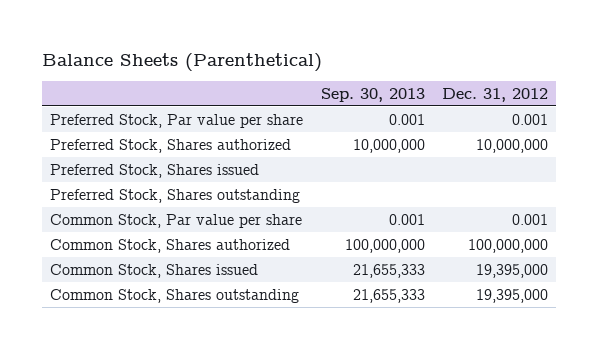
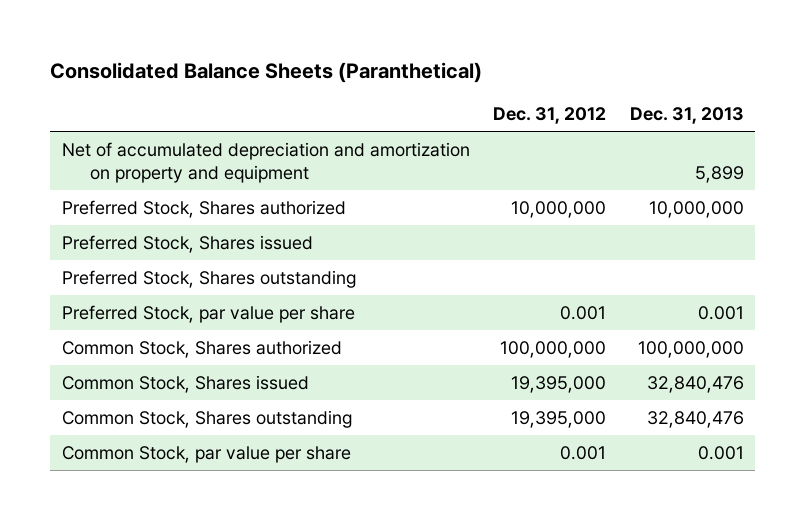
[41,52,322,72] Balance Sheets (Parenthetical) -> [50,62,483,84] Consolidated Balance Sheets (Paranthetical)
[320,87,425,102] Sep. 30, 2013 -> none
none -> [629,107,744,125] Dec. 31, 2013
[50,113,304,128] Preferred Stock, Par value per share -> none
none -> [62,141,471,183] Net of accumulated depreciation and amortization on property and equipment
[50,213,303,228] Common Stock, Par value per share -> [62,304,356,323] Preferred Stock, par value per share
none -> [62,445,352,463] Common Stock, par value per share

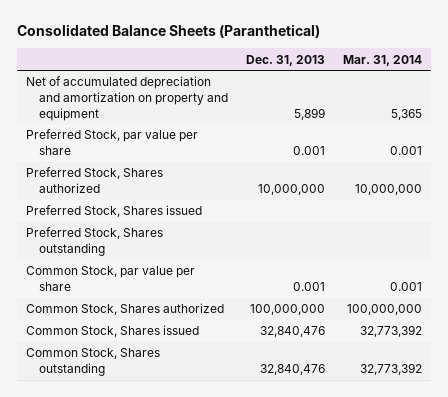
[493,107,607,125] Dec. 31, 2012 -> none
none -> [342,54,422,66] Mar. 31, 2014
[62,304,356,323] Preferred Stock, par value per share -> [26,129,199,156] Preferred Stock, par value per share
[62,445,352,463] Common Stock, par value per share -> [26,266,196,292] Common Stock, par value per share

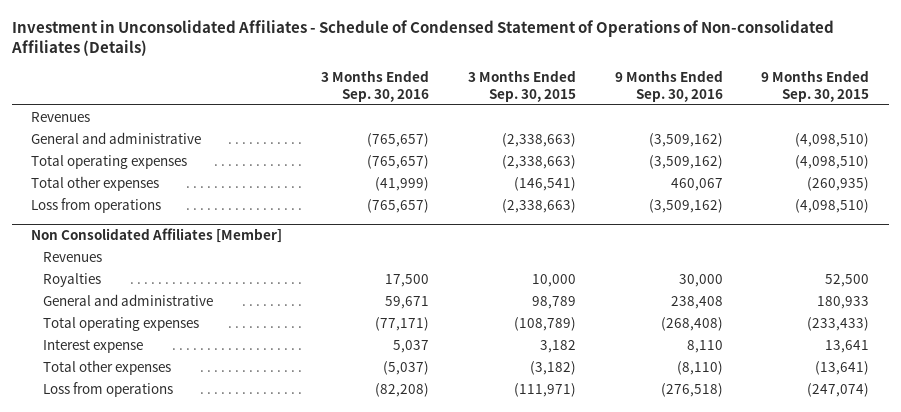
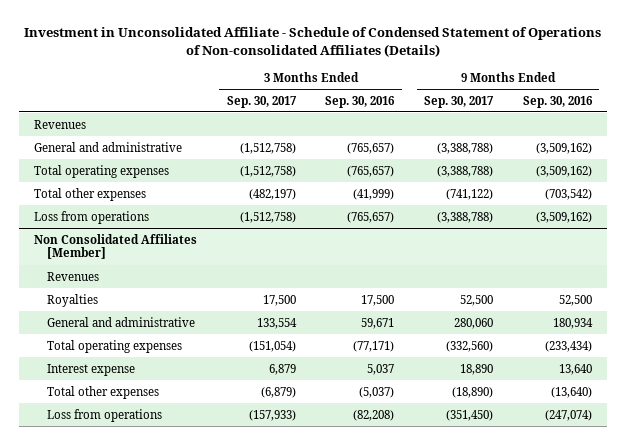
[10,19,834,57] Investment in Unconsolidated Affiliates - Schedule of Condensed Statement of Operations of Non-consolidated Affiliates (Details) -> [23,27,601,57] Investment in Unconsolidated Affiliate - Schedule of Condensed Statement of Operations of Non-consolidated Affiliates (Details)
[467,70,576,102] 3 Months Ended Sep. 30, 2015 -> none
[761,70,870,102] 9 Months Ended Sep. 30, 2015 -> none
none -> [226,95,297,108] Sep. 30, 2017
none -> [424,95,495,108] Sep. 30, 2017
[670,177,723,191] 460,067 -> [544,188,592,200] (703,542)
[678,273,723,287] 30,000 -> [558,294,592,306] 52,500
[670,295,723,309] 238,408 -> [552,317,593,329] 180,934
[660,316,723,331] (268,408) -> [544,340,592,352] (233,434)
[686,339,723,353] 8,110 -> [558,363,592,375] 13,640
[676,360,723,375] (8,110) -> [550,386,592,398] (13,640)
[660,382,723,397] (276,518) -> [544,409,592,421] (247,074)

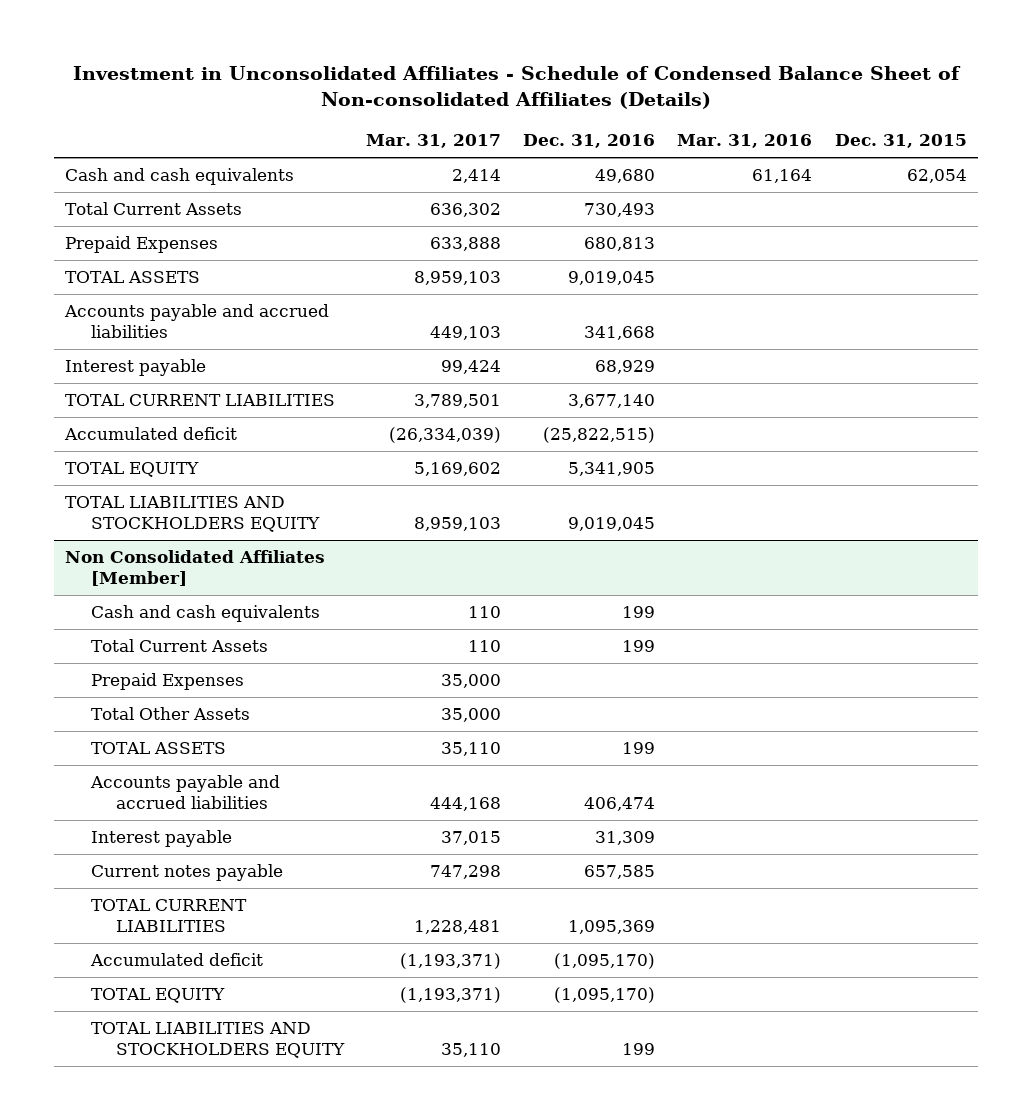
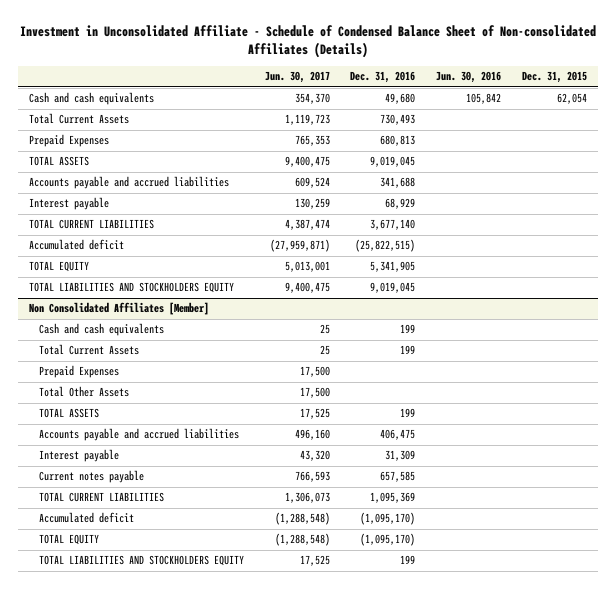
[73,66,962,110] Investment in Unconsolidated Affiliates - Schedule of Condensed Balance Sheet of Non-consolidated Affiliates (Details) -> [19,25,596,59] Investment in Unconsolidated Affiliate - Schedule of Condensed Balance Sheet of Non-consolidated Affiliates (Details)
[366,134,502,149] Mar. 31, 2017 -> none
[677,134,813,149] Mar. 31, 2016 -> none
none -> [264,71,330,84] Jun. 30, 2017
none -> [436,71,502,84] Jun. 30, 2016
[584,326,656,341] 341,668 -> [380,177,416,189] 341,688
[584,797,656,812] 406,474 -> [380,429,416,441] 406,475

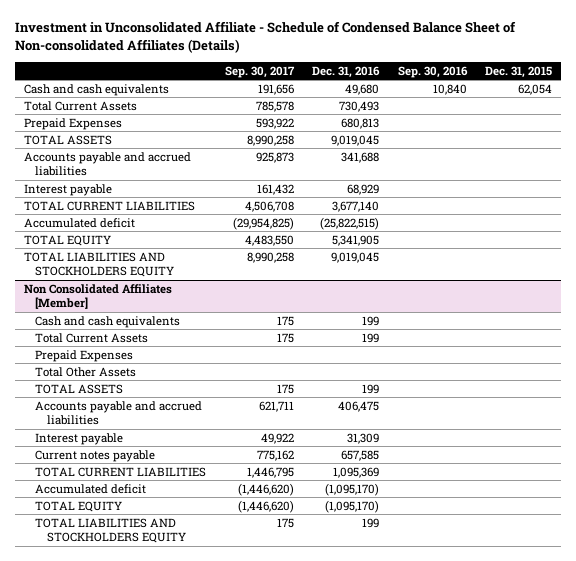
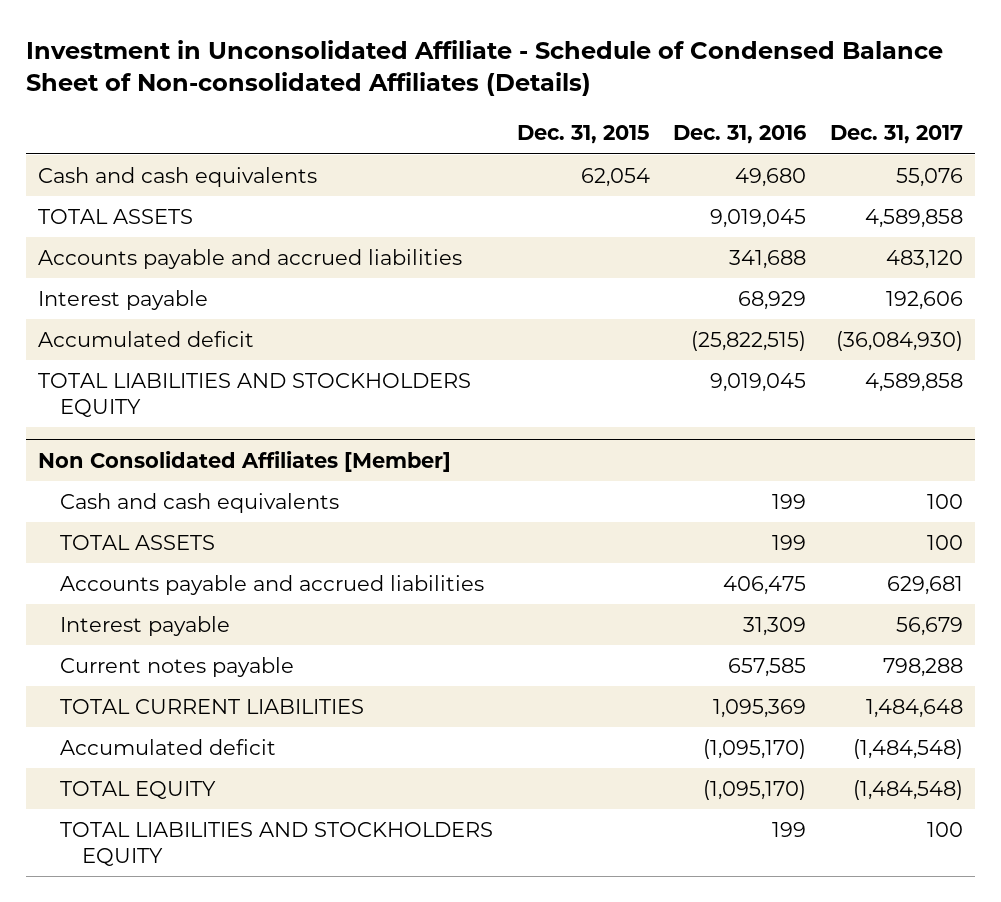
[224,65,295,78] Sep. 30, 2017 -> none
[397,65,468,78] Sep. 30, 2016 -> none
none -> [830,125,964,145] Dec. 31, 2017
[23,100,137,111] Total Current Assets -> none
[23,117,122,130] Prepaid Expenses -> none
[23,200,195,211] TOTAL CURRENT LIABILITIES -> none
[23,234,111,246] TOTAL EQUITY -> none
[35,332,149,343] Total Current Assets -> none
[35,349,134,362] Prepaid Expenses -> none
[35,366,137,377] Total Other Assets -> none

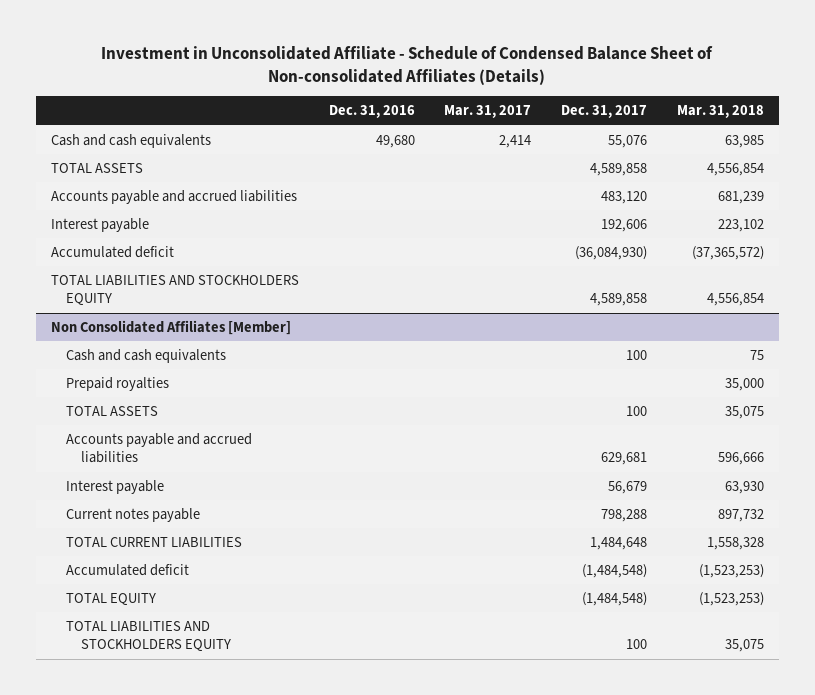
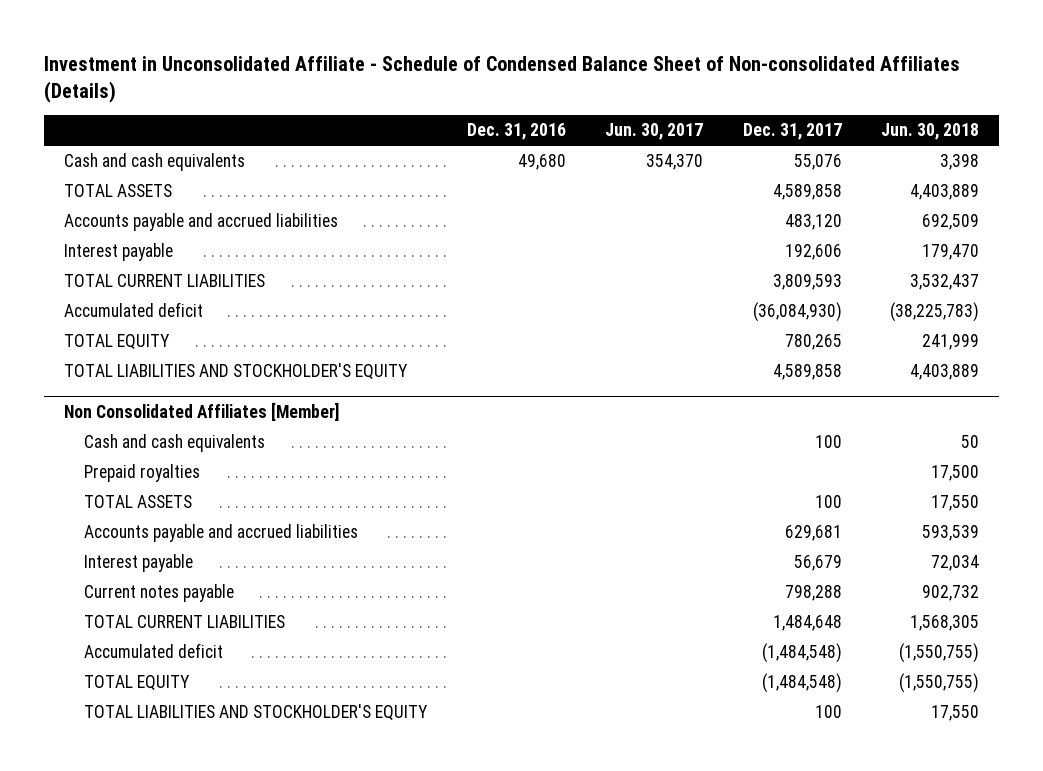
[444,105,532,119] Mar. 31, 2017 -> none
[676,105,764,119] Mar. 31, 2018 -> none
none -> [605,123,704,141] Jun. 30, 2017
none -> [881,123,980,141] Jun. 30, 2018
none -> [63,274,265,288] TOTAL CURRENT LIABILITIES
none -> [63,334,170,351] TOTAL EQUITY
[50,275,299,307] TOTAL LIABILITIES AND STOCKHOLDERS EQUITY -> [63,363,408,381] TOTAL LIABILITIES AND STOCKHOLDER'S EQUITY
[66,621,232,653] TOTAL LIABILITIES AND STOCKHOLDERS EQUITY -> [84,704,429,722] TOTAL LIABILITIES AND STOCKHOLDER'S EQUITY

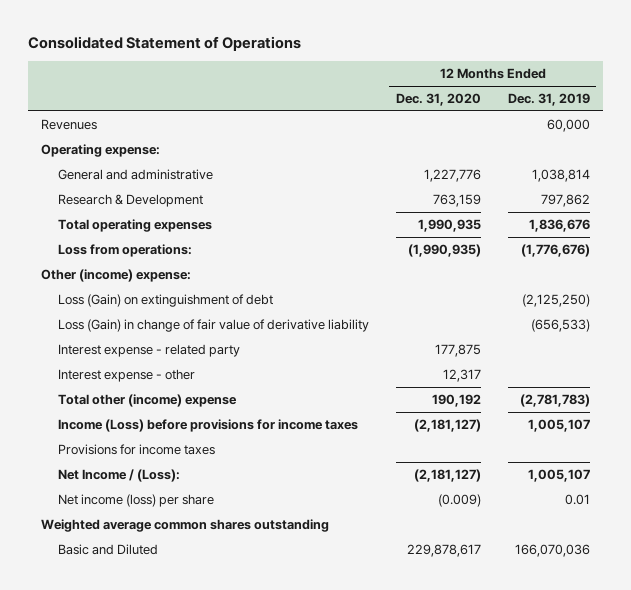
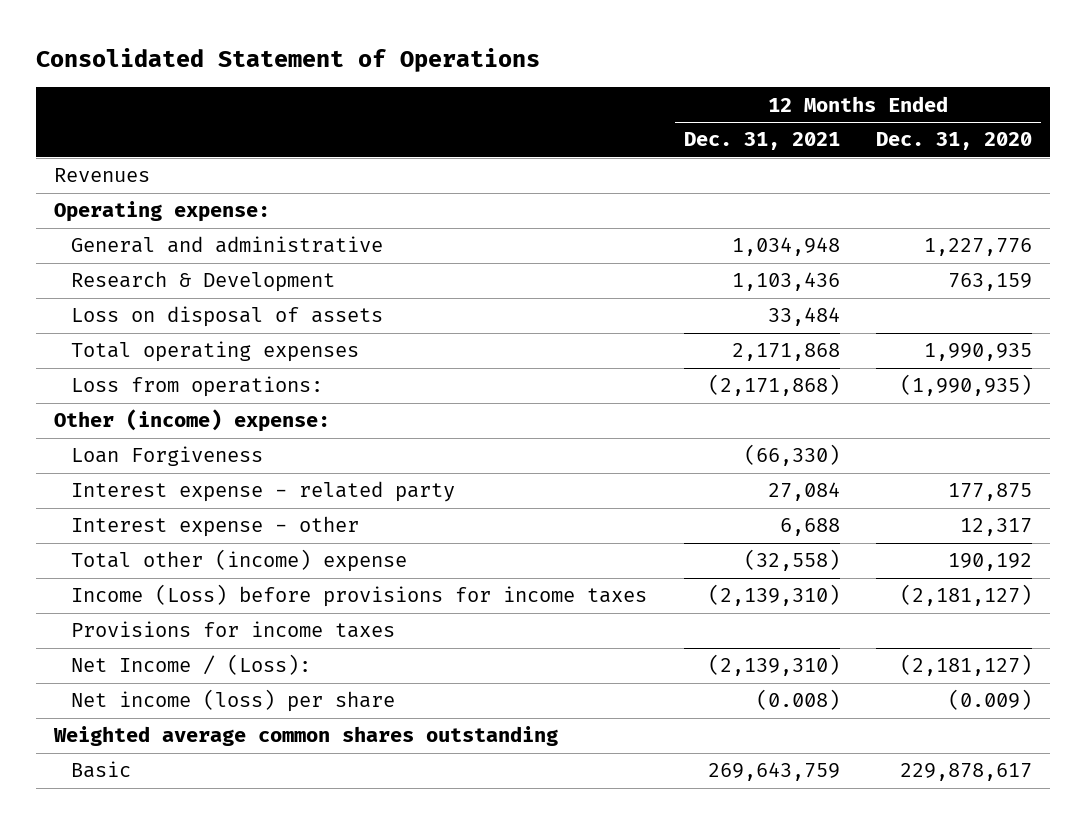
[507,93,590,107] Dec. 31, 2019 -> none
none -> [683,132,840,151] Dec. 31, 2021
none -> [71,306,384,328] Loss on disposal of assets
[57,294,273,308] Loss (Gain) on extinguishment of debt -> none
[57,319,369,333] Loss (Gain) in change of fair value of derivative liability -> none
none -> [71,446,264,467] Loan Forgiveness
[57,544,158,556] Basic and Diluted -> [71,761,132,779] Basic

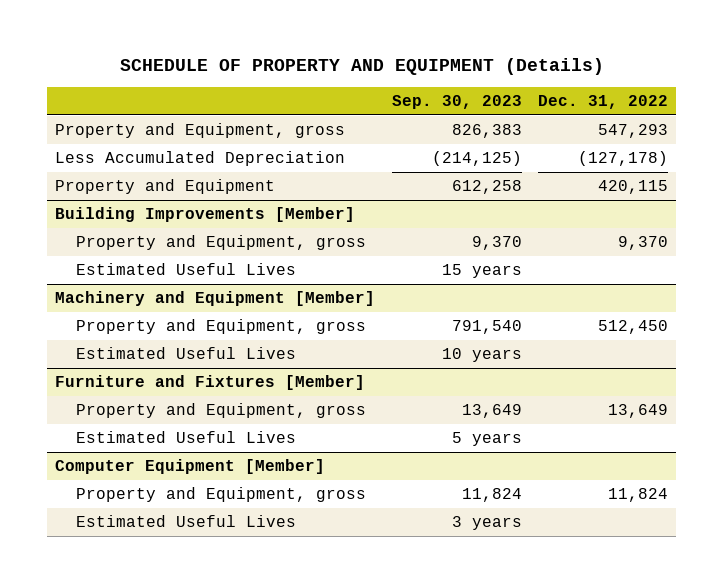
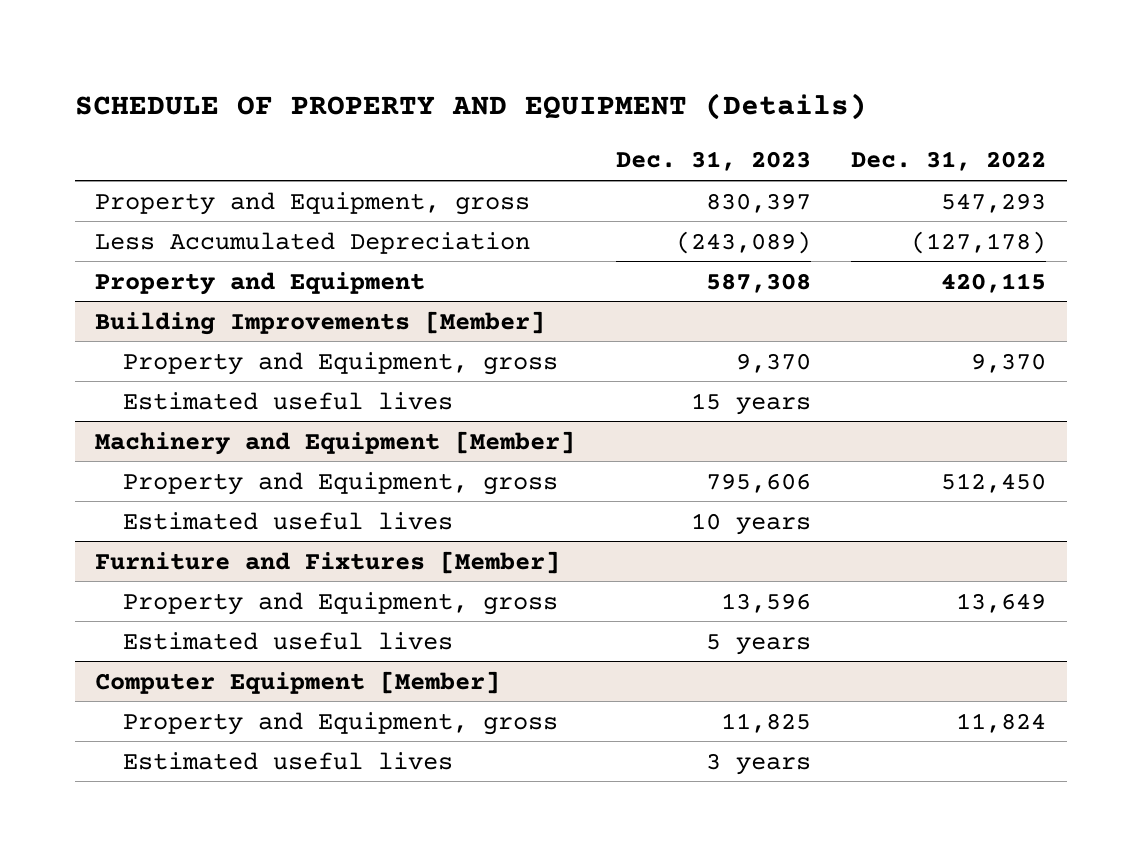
[391,95,522,110] Sep. 30, 2023 -> none
none -> [615,151,811,172] Dec. 31, 2023
[75,263,296,276] Estimated Useful Lives -> [122,391,453,410] Estimated useful lives
[75,347,296,360] Estimated Useful Lives -> [122,511,453,530] Estimated useful lives
[75,431,296,444] Estimated Useful Lives -> [122,631,453,650] Estimated useful lives
[75,515,296,528] Estimated Useful Lives -> [122,751,453,770] Estimated useful lives

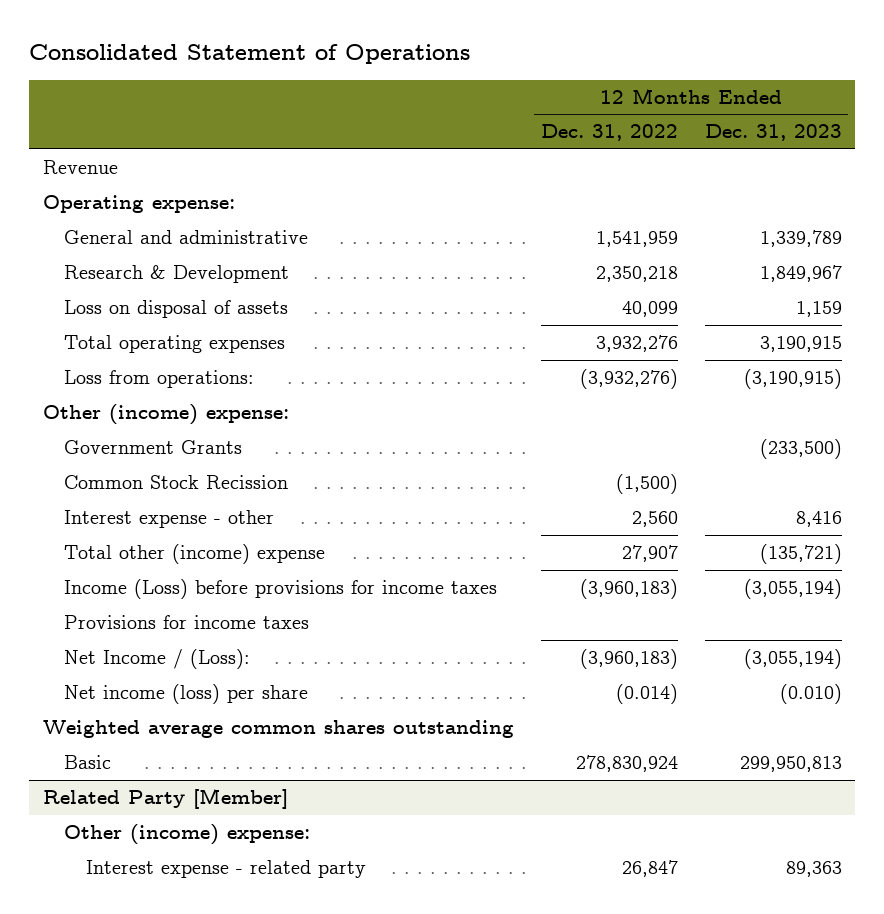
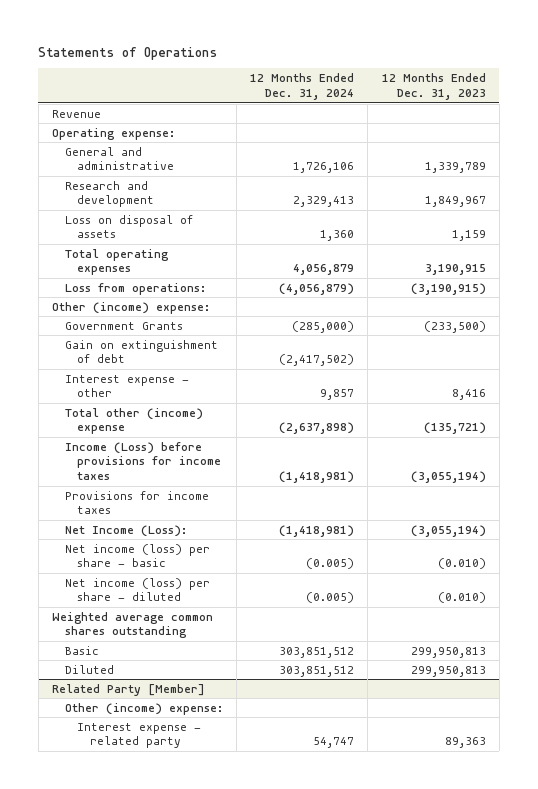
[29,43,471,64] Consolidated Statement of Operations -> [38,46,218,60] Statements of Operations
[540,124,678,142] Dec. 31, 2022 -> none
none -> [250,73,355,100] 12 Months Ended Dec. 31, 2024
[64,265,290,284] Research & Development -> [64,180,155,208] Research and development
[64,475,289,490] Common Stock Recission -> none
none -> [64,339,218,364] Gain on extinguishment of debt
[64,649,251,670] Net Income / (Loss): -> [64,524,187,537] Net Income (Loss):
[64,684,309,705] Net income (loss) per share -> [64,543,210,568] Net income (loss) per share - basic
none -> [64,577,210,602] Net income (loss) per share - diluted
none -> [64,664,114,674] Diluted

